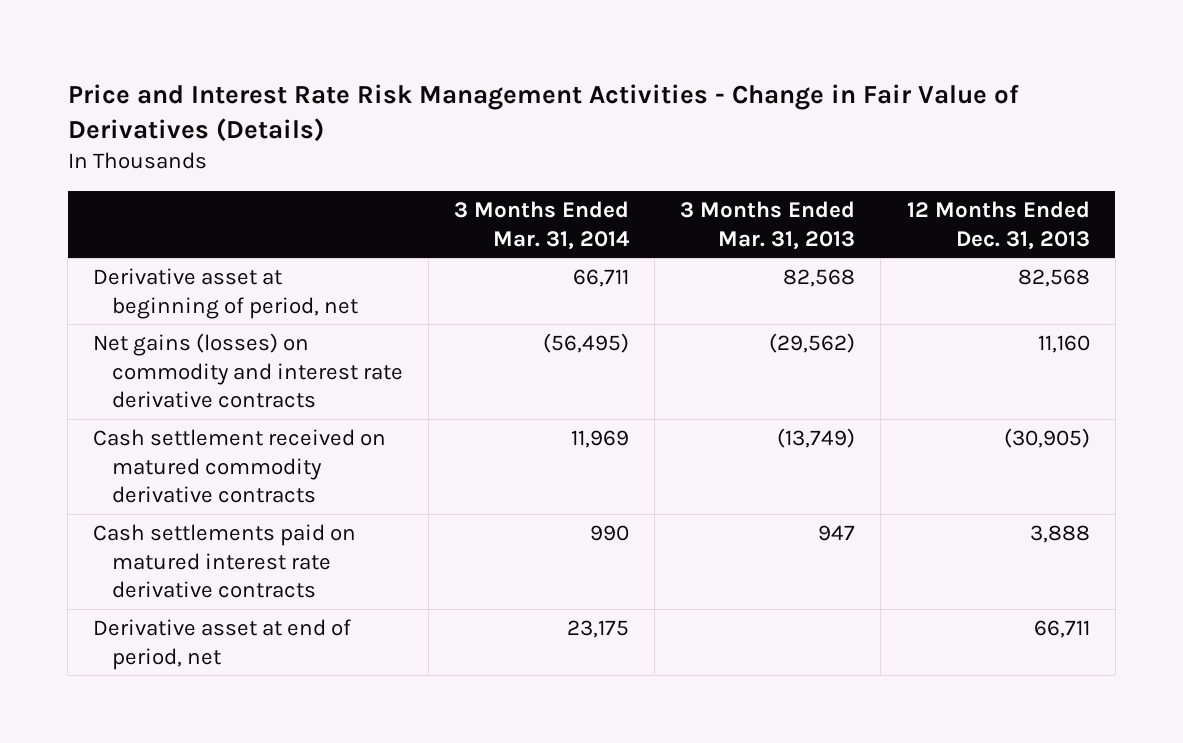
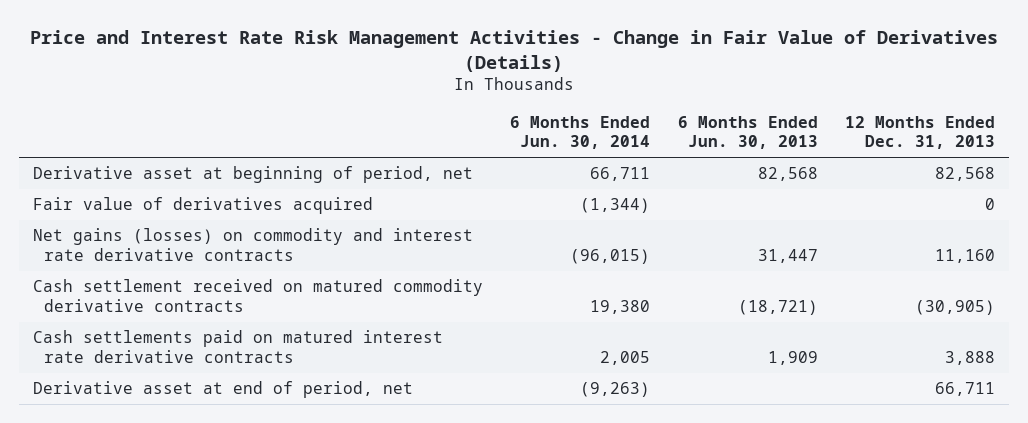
[453,200,630,250] 3 Months Ended Mar. 31, 2014 -> none
[680,200,856,250] 3 Months Ended Mar. 31, 2013 -> none
none -> [510,115,651,150] 6 Months Ended Jun. 30, 2014
none -> [677,115,818,150] 6 Months Ended Jun. 30, 2013
none -> [32,197,373,215] Fair value of derivatives acquired

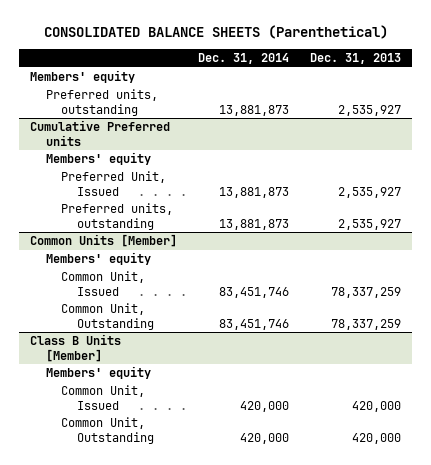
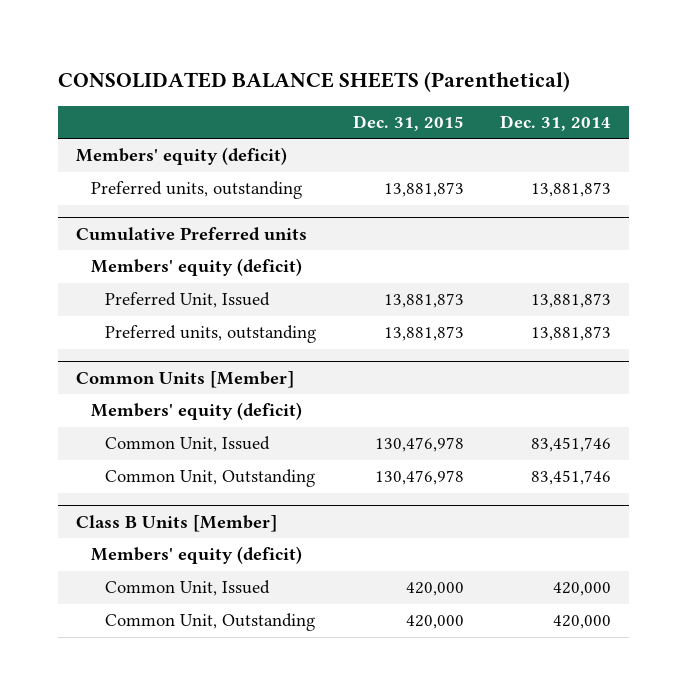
[310,53,402,65] Dec. 31, 2013 -> none
none -> [352,115,464,132] Dec. 31, 2015
[29,70,135,84] Members' equity -> [76,147,288,166] Members' equity (deficit)
[45,152,151,166] Members' equity -> [90,258,302,277] Members' equity (deficit)
[45,252,151,266] Members' equity -> [90,402,302,421] Members' equity (deficit)
[45,366,151,380] Members' equity -> [90,546,302,565] Members' equity (deficit)

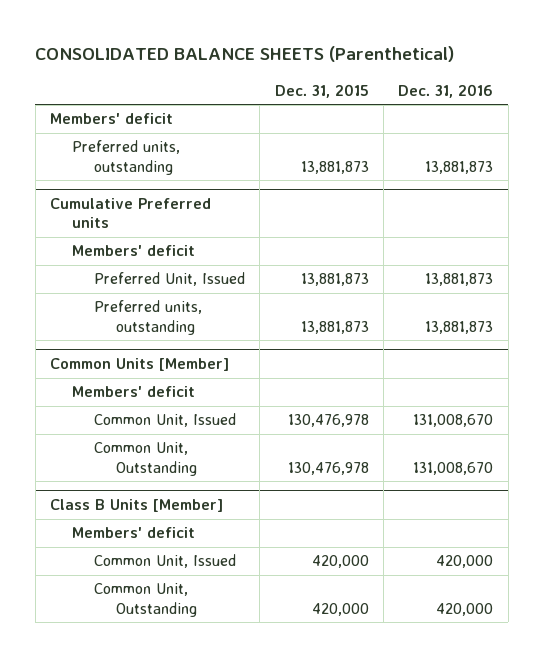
[500,115,612,132] Dec. 31, 2014 -> none
none -> [398,83,494,98] Dec. 31, 2016
[76,147,288,166] Members' equity (deficit) -> [50,113,174,125] Members' deficit
[90,258,302,277] Members' equity (deficit) -> [72,245,196,257] Members' deficit
[90,402,302,421] Members' equity (deficit) -> [72,386,196,398] Members' deficit
[90,546,302,565] Members' equity (deficit) -> [72,527,196,539] Members' deficit

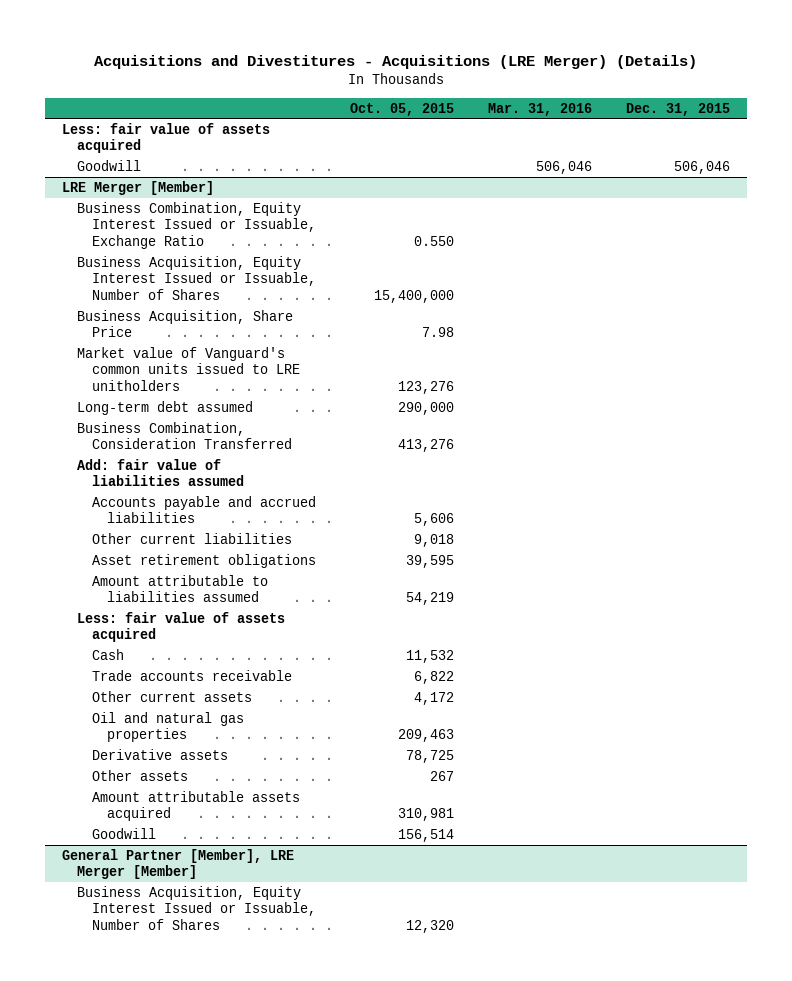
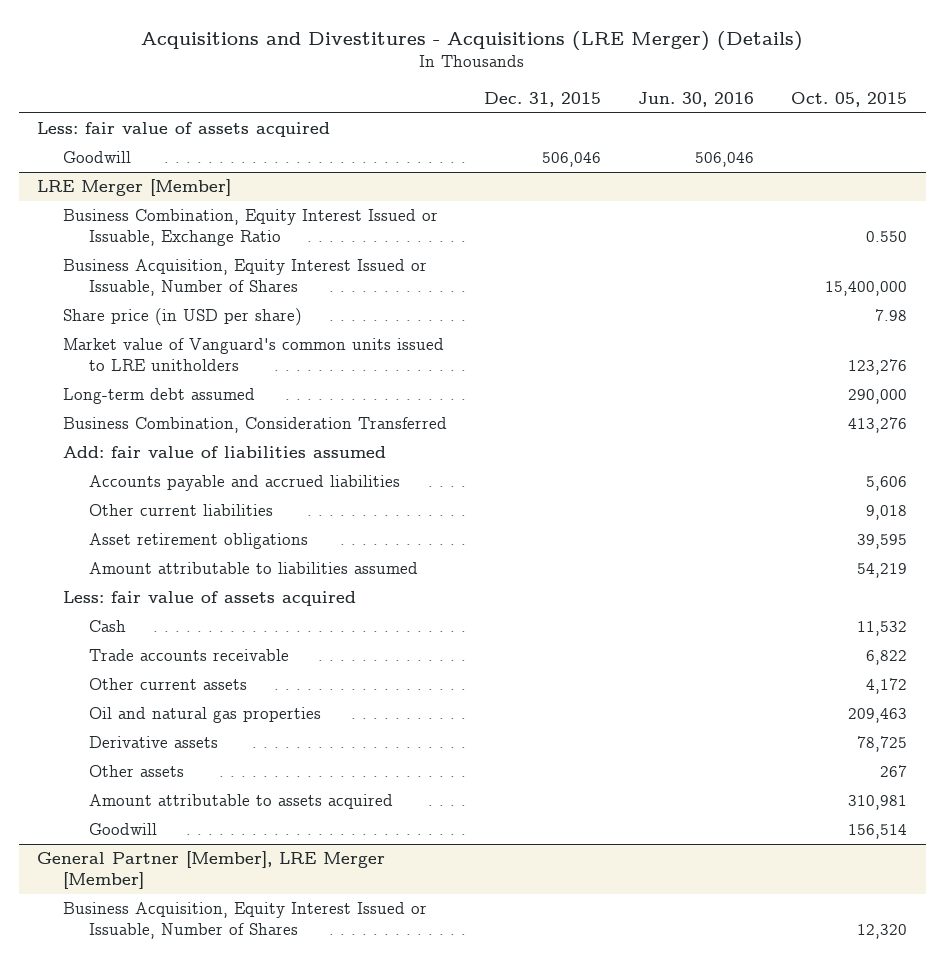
[488,102,593,116] Mar. 31, 2016 -> none
none -> [638,91,755,107] Jun. 30, 2016
[77,309,294,338] Business Acquisition, Share Price -> [63,308,303,327] Share price (in USD per share)
[92,790,301,822] Amount attributable assets acquired -> [89,794,394,810] Amount attributable to assets acquired

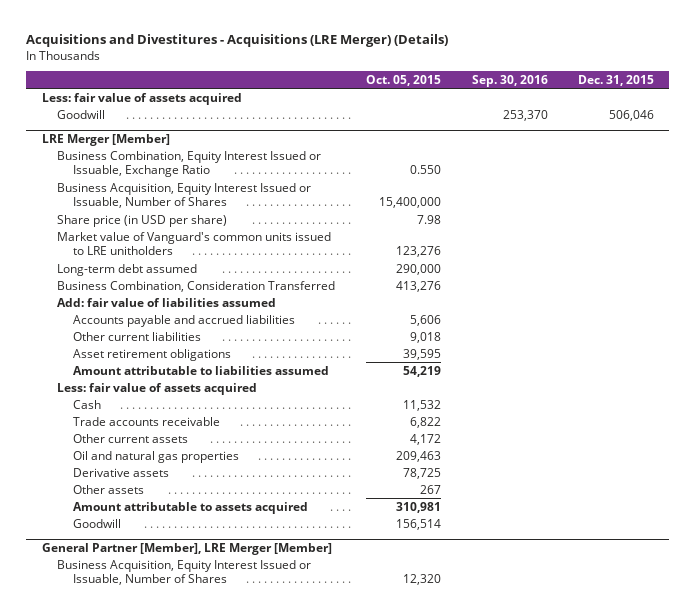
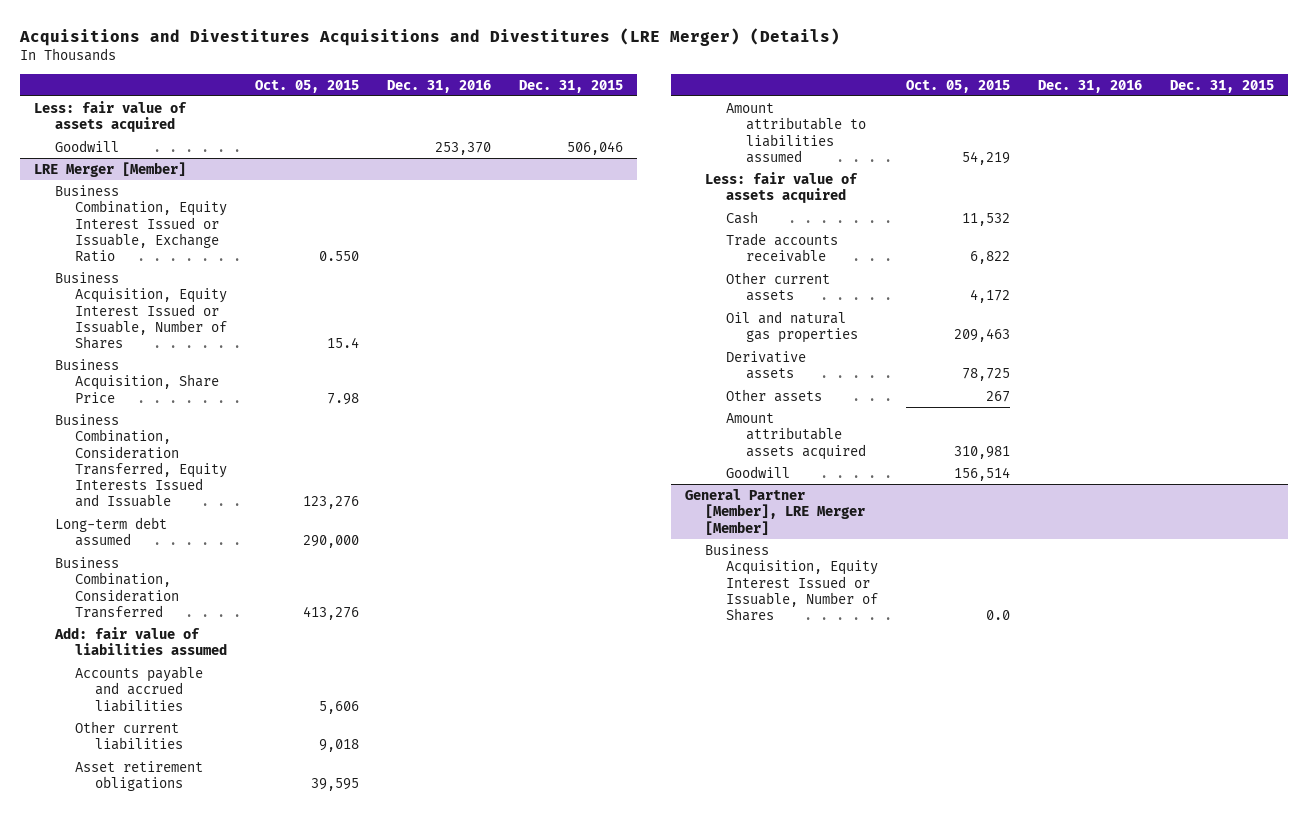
[26,34,449,48] Acquisitions and Divestitures - Acquisitions (LRE Merger) (Details) -> [19,27,841,46] Acquisitions and Divestitures Acquisitions and Divestitures (LRE Merger) (Details)
[471,74,548,87] Sep. 30, 2016 -> none
none -> [387,79,492,93] Dec. 31, 2016
[378,197,441,209] 15,400,000 -> [327,337,360,349] 15.4
[57,214,228,227] Share price (in USD per share) -> [54,358,220,403] Business Acquisition, Share Price
[57,231,332,256] Market value of Vanguard's common units issued to LRE unitholders -> [54,413,228,508] Business Combination, Consideration Transferred, Equity Interests Issued and Issuable
[73,501,309,514] Amount attributable to assets acquired -> [725,412,867,460] Amount attributable assets acquired
[402,574,441,586] 12,320 -> [985,610,1010,621] 0.0

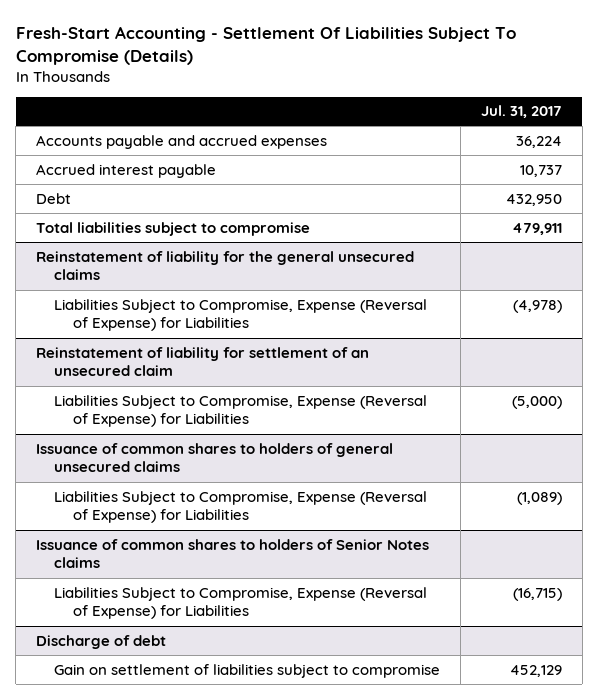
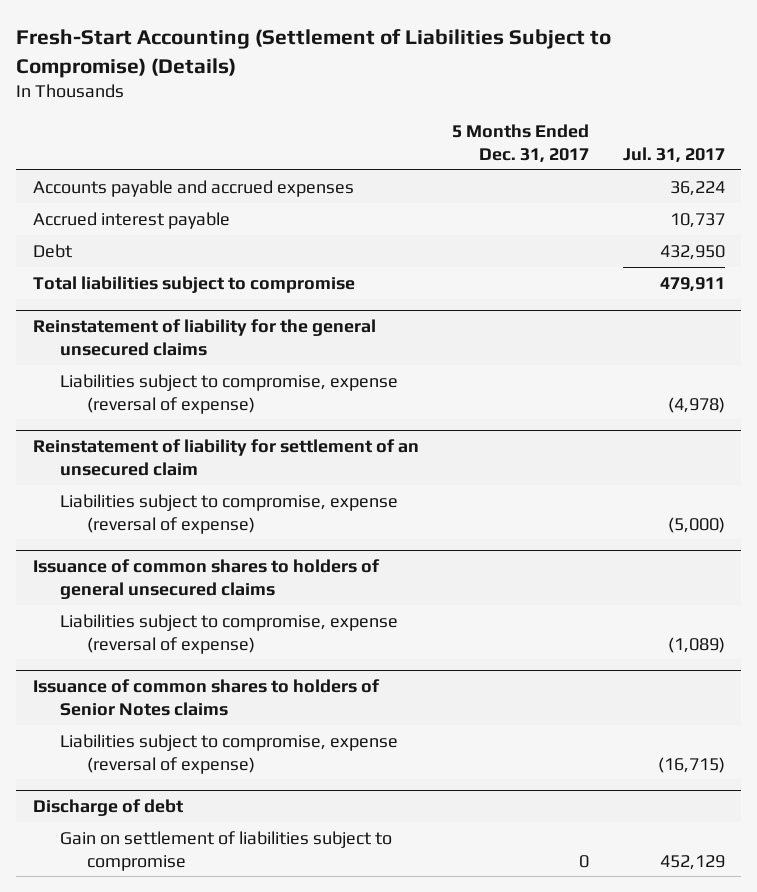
[15,25,516,65] Fresh-Start Accounting - Settlement Of Liabilities Subject To Compromise (Details) -> [16,29,612,78] Fresh-Start Accounting (Settlement of Liabilities Subject to Compromise) (Details)
none -> [452,123,590,163] 5 Months Ended Dec. 31, 2017
[54,298,428,332] Liabilities Subject to Compromise, Expense (Reversal of Expense) for Liabilities -> [59,373,398,414] Liabilities subject to compromise, expense (reversal of expense)
[54,394,428,428] Liabilities Subject to Compromise, Expense (Reversal of Expense) for Liabilities -> [59,493,398,534] Liabilities subject to compromise, expense (reversal of expense)
[54,490,428,524] Liabilities Subject to Compromise, Expense (Reversal of Expense) for Liabilities -> [59,613,398,654] Liabilities subject to compromise, expense (reversal of expense)
[54,586,428,620] Liabilities Subject to Compromise, Expense (Reversal of Expense) for Liabilities -> [59,733,398,774] Liabilities subject to compromise, expense (reversal of expense)

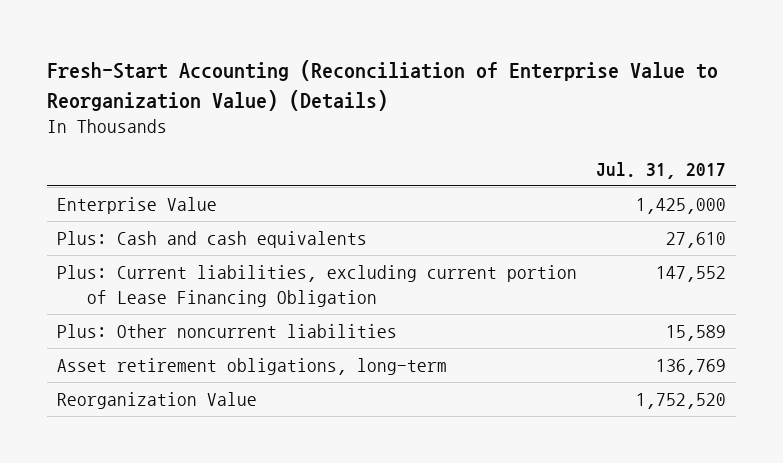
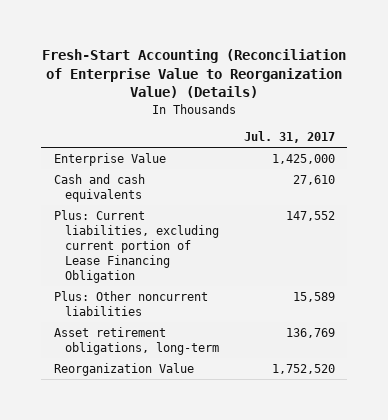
[56,231,367,249] Plus: Cash and cash equivalents -> [53,174,145,202] Cash and cash equivalents

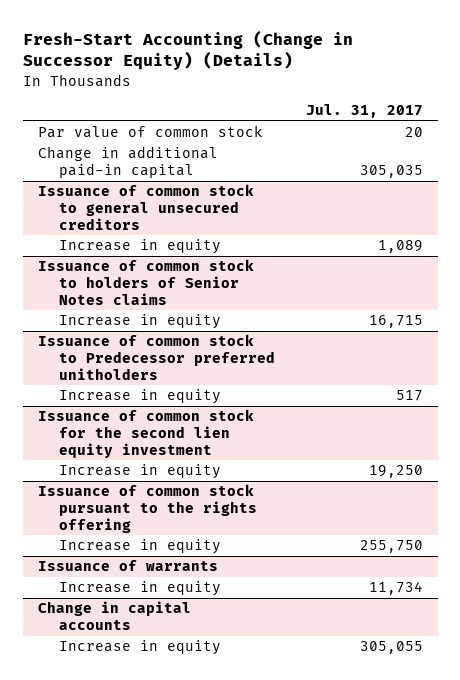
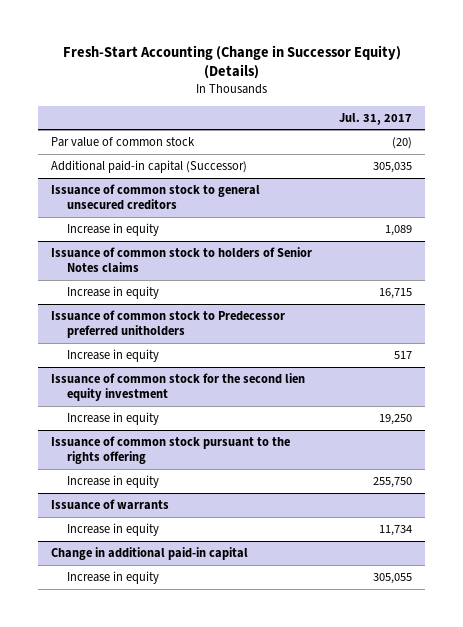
[404,127,423,138] 20 -> [392,137,413,150] (20)
[37,146,218,179] Change in additional paid-in capital -> [51,160,248,174] Additional paid-in capital (Successor)
[37,601,191,631] Change in capital accounts -> [51,547,249,561] Change in additional paid-in capital

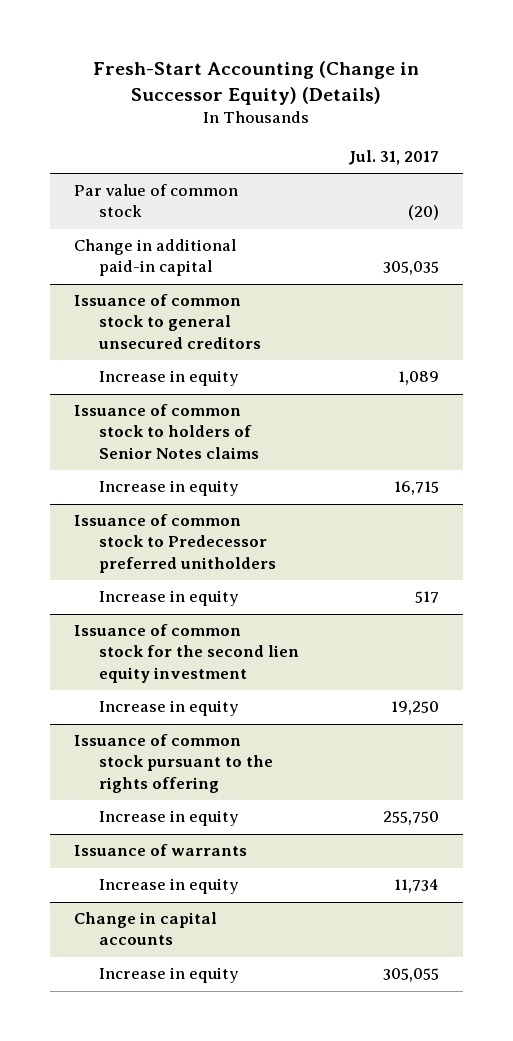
[51,160,248,174] Additional paid-in capital (Successor) -> [73,239,236,277] Change in additional paid-in capital
[51,547,249,561] Change in additional paid-in capital -> [73,912,217,946] Change in capital accounts

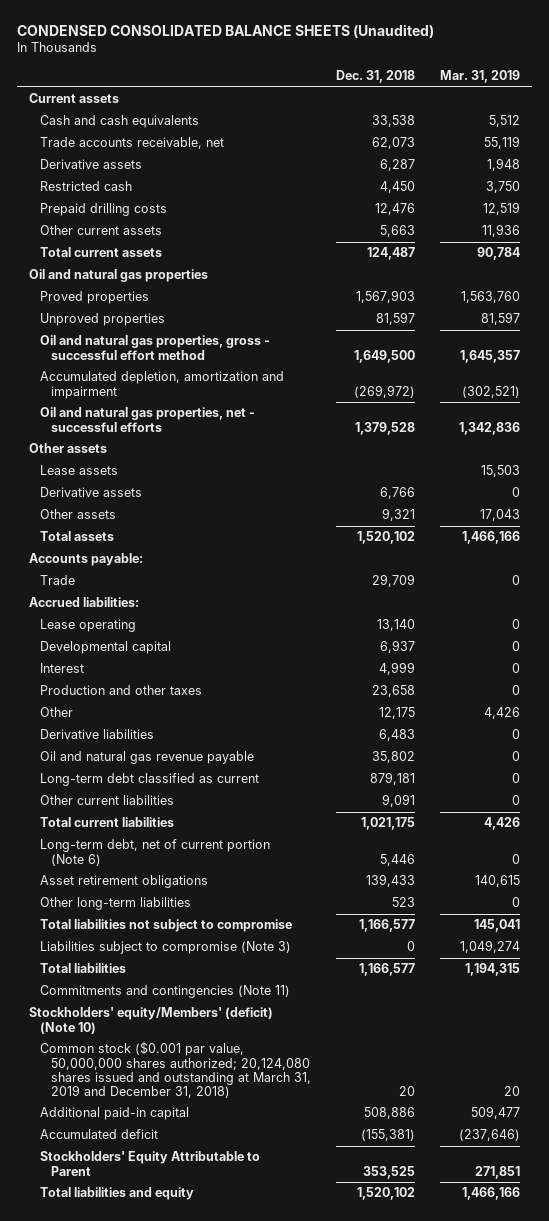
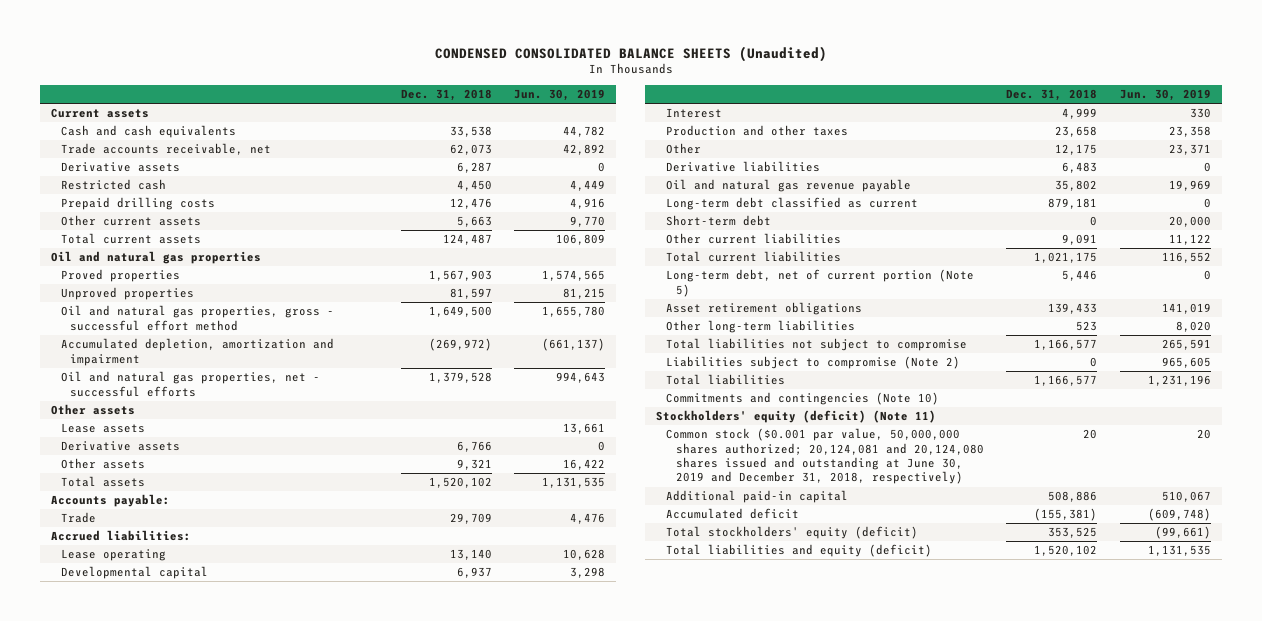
[439,70,520,84] Mar. 31, 2019 -> none
none -> [514,88,606,101] Jun. 30, 2019
none -> [666,215,772,227] Short-term debt
[40,839,271,866] Long-term debt, net of current portion (Note 6) -> [666,269,975,297] Long-term debt, net of current portion (Note 5)
[40,941,292,955] Liabilities subject to compromise (Note 3) -> [666,356,961,370] Liabilities subject to compromise (Note 2)
[40,985,291,999] Commitments and contingencies (Note 11) -> [666,392,940,406] Commitments and contingencies (Note 10)
[29,1007,274,1034] Stockholders' equity/Members' (deficit) (Note 10) -> [656,410,937,424] Stockholders' equity (deficit) (Note 11)
[40,1041,311,1098] Common stock ($0.001 par value, 50,000,000 shares authorized; 20,124,080 shares issued and outstanding at March 31, 2019 and December 31, 2018) -> [666,428,984,485] Common stock ($0.001 par value, 50,000,000 shares authorized; 20,124,081 and 20,124,080 shares issued and outstanding at June 30, 2019 and December 31, 2018, respectively)
[40,1151,261,1176] Stockholders' Equity Attributable to Parent -> [666,526,919,540] Total stockholders' equity (deficit)
[40,1187,195,1201] Total liabilities and equity -> [666,544,933,558] Total liabilities and equity (deficit)

